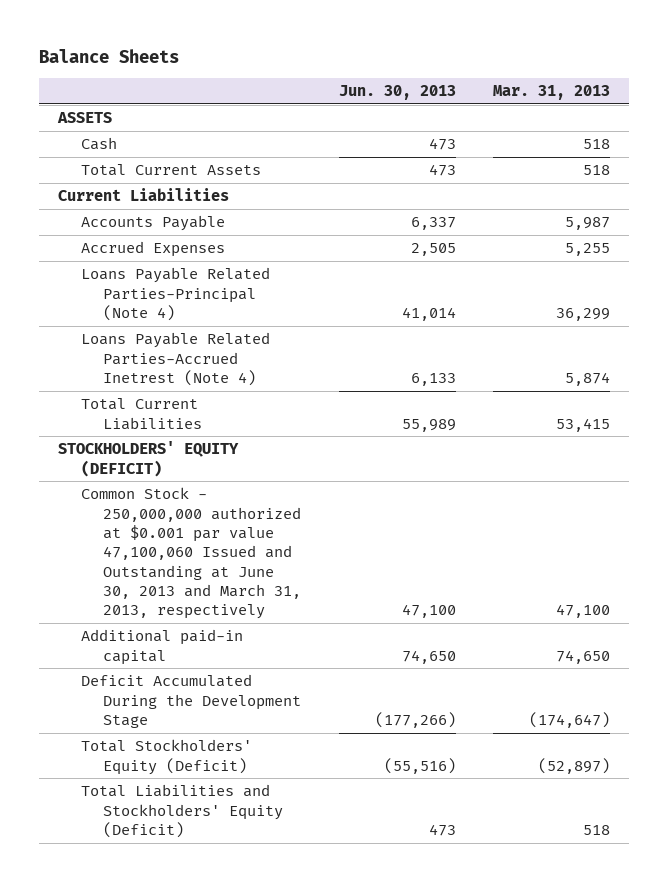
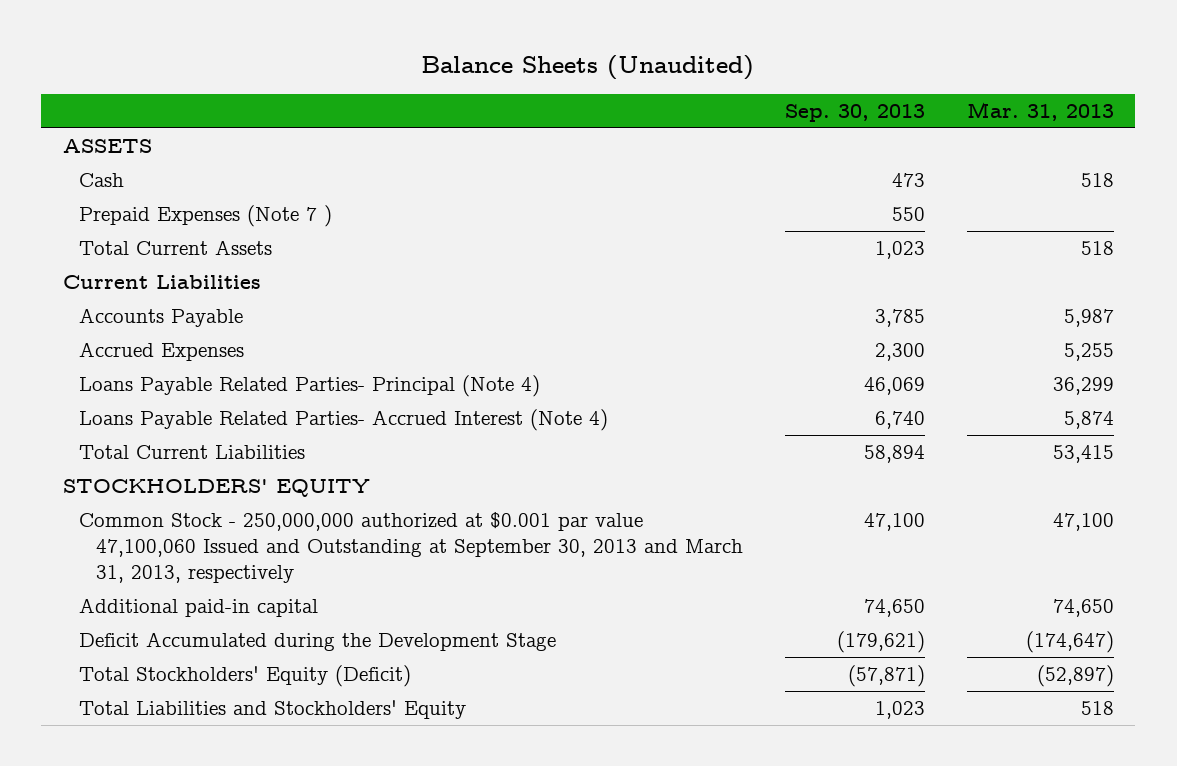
[39,48,180,63] Balance Sheets -> [421,55,755,81] Balance Sheets (Unaudited)
[338,84,456,100] Jun. 30, 2013 -> none
none -> [784,104,925,123] Sep. 30, 2013
none -> [79,205,333,228] Prepaid Expenses (Note 7 )
[80,267,270,321] Loans Payable Related Parties-Principal (Note 4) -> [79,375,541,398] Loans Payable Related Parties- Principal (Note 4)
[80,332,270,386] Loans Payable Related Parties-Accrued Inetrest (Note 4) -> [79,409,609,432] Loans Payable Related Parties- Accrued Interest (Note 4)
[58,441,240,477] STOCKHOLDERS' EQUITY (DEFICIT) -> [62,479,370,498] STOCKHOLDERS' EQUITY
[80,487,302,620] Common Stock - 250,000,000 authorized at $0.001 par value 47,100,060 Issued and Outstanding at June 30, 2013 and March 31, 2013, respectively -> [79,512,743,583] Common Stock - 250,000,000 authorized at $0.001 par value 47,100,060 Issued and Outstanding at September 30, 2013 and March 31, 2013, respectively
[80,674,302,728] Deficit Accumulated During the Development Stage -> [79,632,557,652] Deficit Accumulated during the Development Stage
[80,784,284,838] Total Liabilities and Stockholders' Equity (Deficit) -> [79,700,467,720] Total Liabilities and Stockholders' Equity

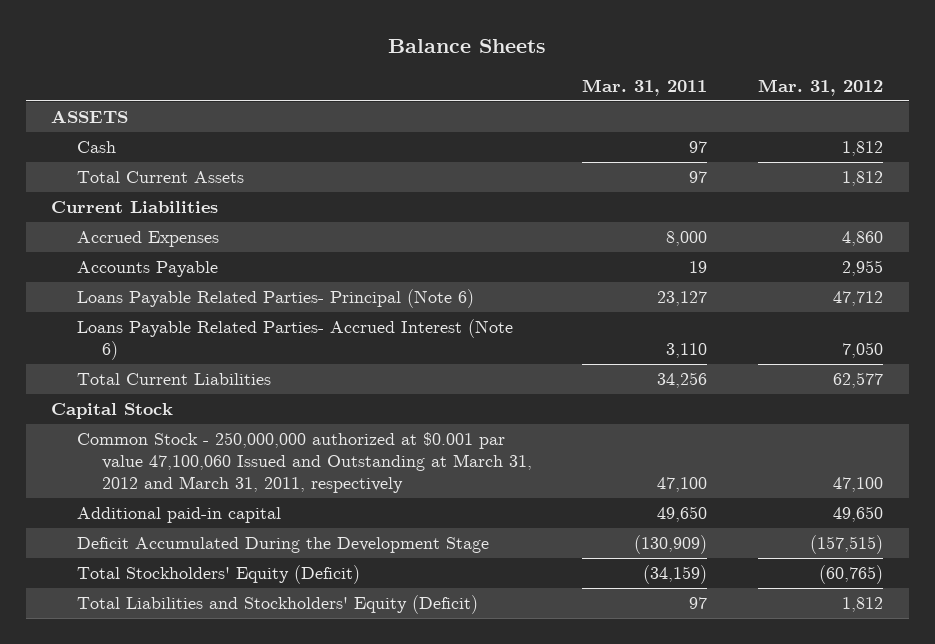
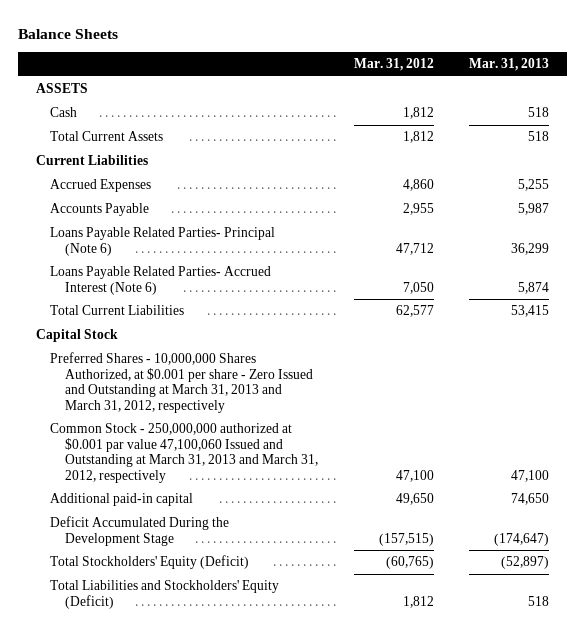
[582,79,708,97] Mar. 31, 2011 -> none
none -> [469,58,550,72] Mar. 31, 2013
none -> [50,352,314,414] Preferred Shares - 10,000,000 Shares Authorized, at $0.001 per share - Zero Issued and Outstanding at March 31, 2013 and March 31, 2012, respectively
[76,431,532,494] Common Stock - 250,000,000 authorized at $0.001 par value 47,100,060 Issued and Outstanding at March 31, 2012 and March 31, 2011, respectively -> [50,423,319,484] Common Stock - 250,000,000 authorized at $0.001 par value 47,100,060 Issued and Outstanding at March 31, 2013 and March 31, 2012, respectively

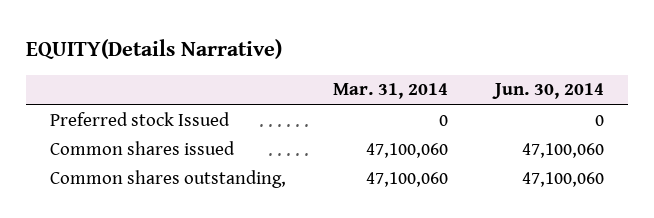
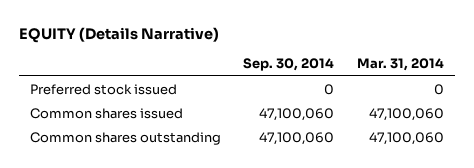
[25,38,282,59] EQUITY(Details Narrative) -> [19,26,220,43] EQUITY (Details Narrative)
[492,83,605,100] Jun. 30, 2014 -> none
none -> [243,58,335,72] Sep. 30, 2014
[49,111,230,126] Preferred stock Issued -> [30,83,178,95] Preferred stock issued
[49,169,286,188] Common shares outstanding, -> [30,131,222,145] Common shares outstanding

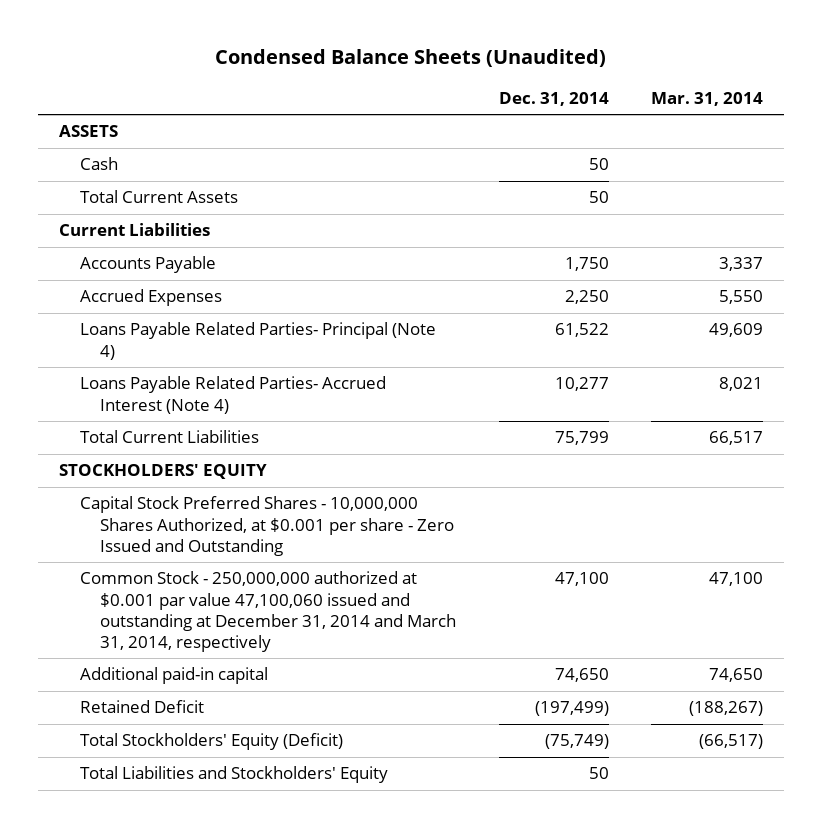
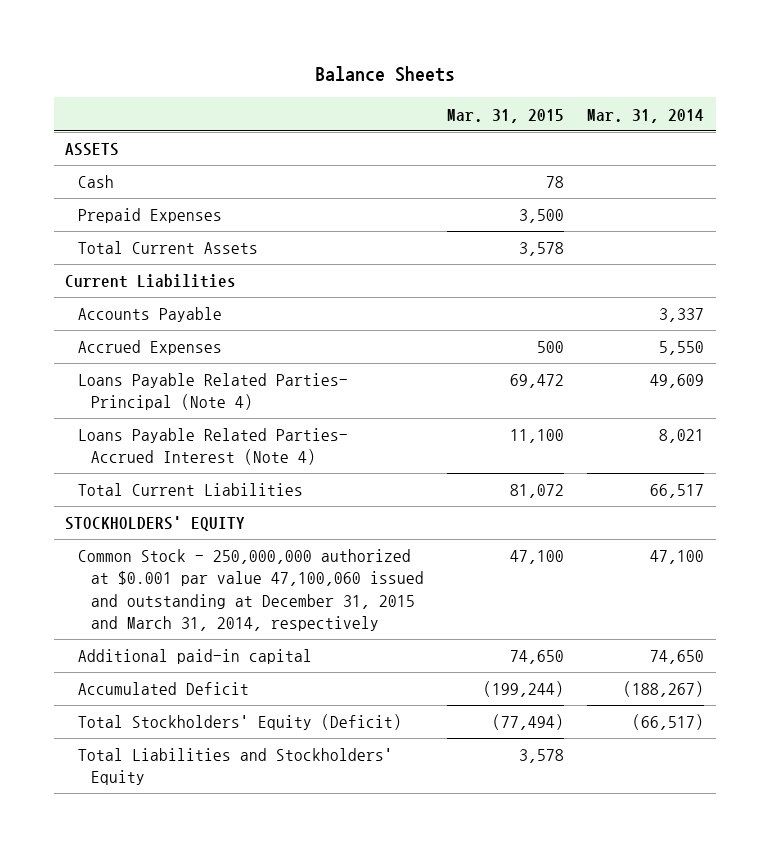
[215,49,607,68] Condensed Balance Sheets (Unaudited) -> [314,66,455,83] Balance Sheets
[498,91,609,106] Dec. 31, 2014 -> none
none -> [447,108,565,123] Mar. 31, 2015
none -> [78,208,223,224] Prepaid Expenses
[79,496,455,556] Capital Stock Preferred Shares - 10,000,000 Shares Authorized, at $0.001 per share - Zero Issued and Outstanding -> none
[79,571,457,652] Common Stock - 250,000,000 authorized at $0.001 par value 47,100,060 issued and outstanding at December 31, 2014 and March 31, 2014, respectively -> [78,549,425,631] Common Stock - 250,000,000 authorized at $0.001 par value 47,100,060 issued and outstanding at December 31, 2015 and March 31, 2014, respectively
[79,700,204,714] Retained Deficit -> [78,682,250,696] Accumulated Deficit

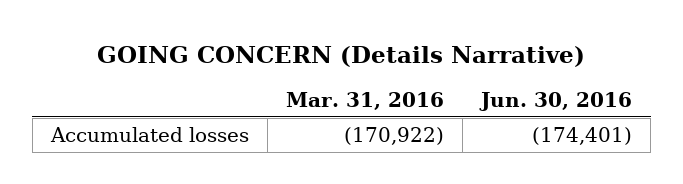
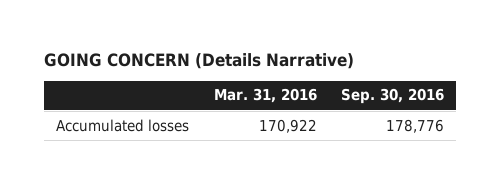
[478,91,632,111] Jun. 30, 2016 -> none
none -> [341,88,445,105] Sep. 30, 2016
[343,127,444,146] (170,922) -> [258,118,317,133] 170,922

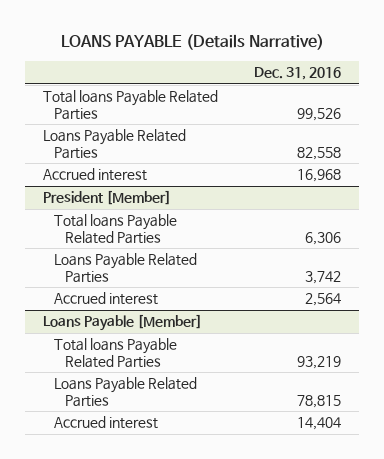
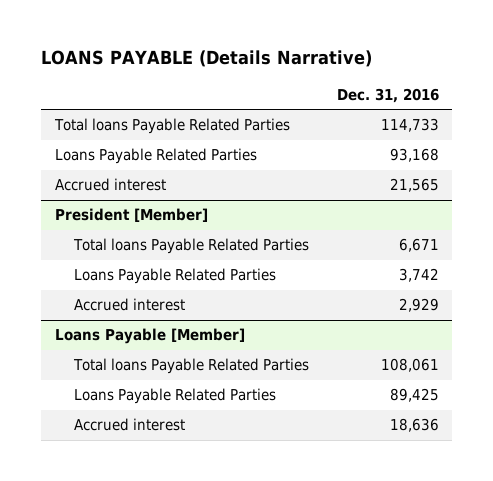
[297,108,342,122] 99,526 -> [380,118,439,133] 114,733
[297,147,342,161] 82,558 -> [389,148,439,163] 93,168
[297,169,342,183] 16,968 -> [389,178,439,193] 21,565
[305,232,342,246] 6,306 -> [398,238,439,253] 6,671
[305,293,342,307] 2,564 -> [398,298,439,313] 2,929
[297,356,342,370] 93,219 -> [380,358,439,373] 108,061
[297,395,342,409] 78,815 -> [389,388,439,403] 89,425
[297,417,342,431] 14,404 -> [389,418,439,433] 18,636

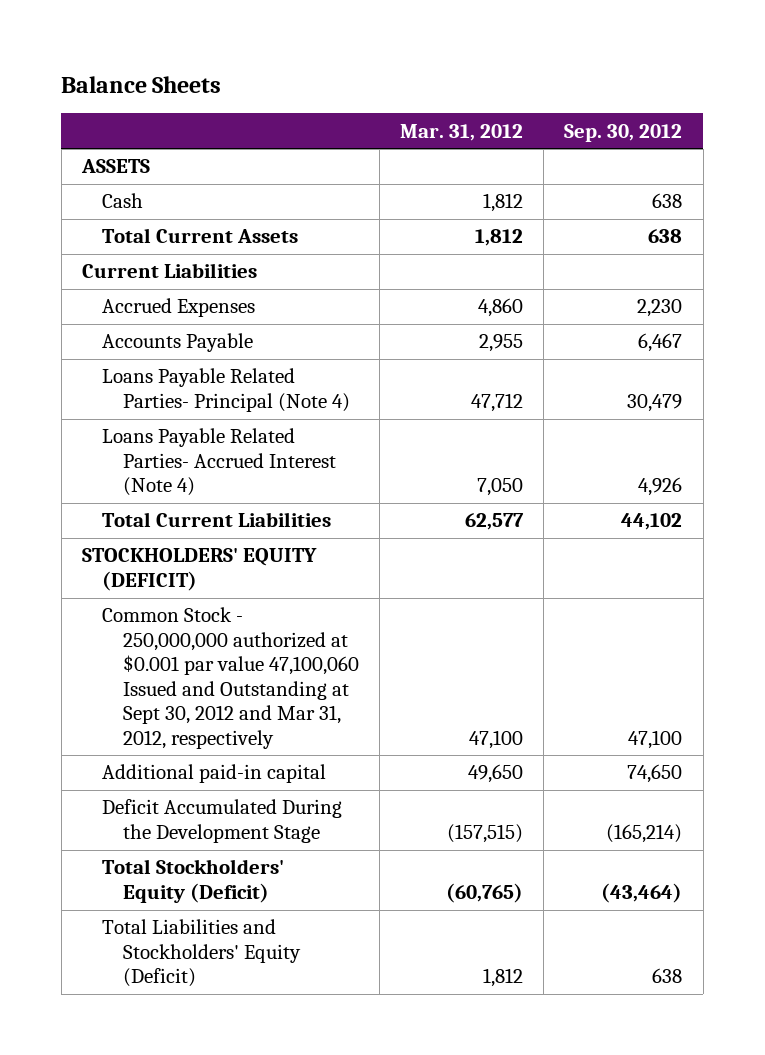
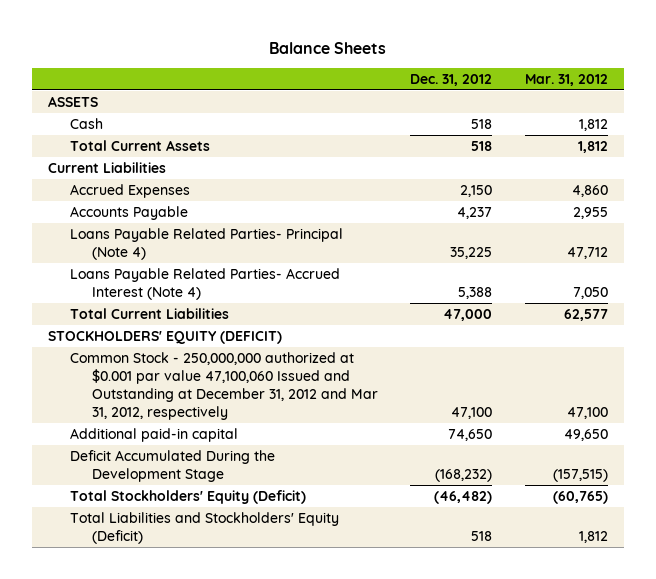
[564,123,683,142] Sep. 30, 2012 -> none
none -> [410,73,493,86] Dec. 31, 2012
[102,607,359,749] Common Stock - 250,000,000 authorized at $0.001 par value 47,100,060 Issued and Outstanding at Sept 30, 2012 and Mar 31, 2012, respectively -> [69,351,378,421] Common Stock - 250,000,000 authorized at $0.001 par value 47,100,060 Issued and Outstanding at December 31, 2012 and Mar 31, 2012, respectively

